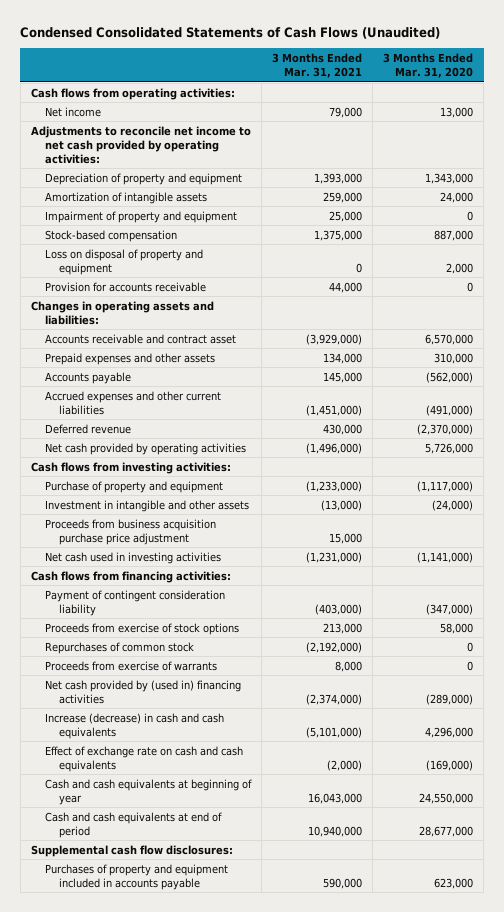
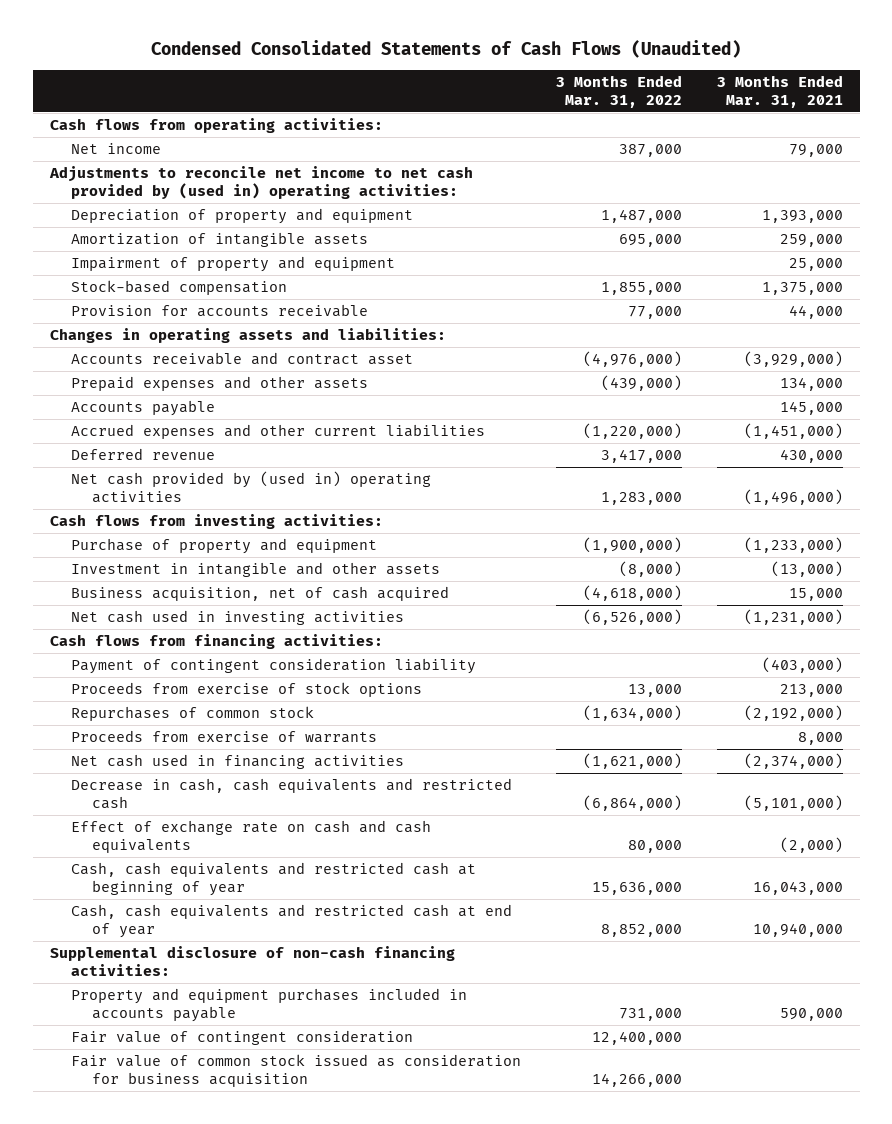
[383,52,474,78] 3 Months Ended Mar. 31, 2020 -> none
none -> [555,74,682,108] 3 Months Ended Mar. 31, 2022
[30,125,251,164] Adjustments to reconcile net income to net cash provided by operating activities: -> [48,166,473,200] Adjustments to reconcile net income to net cash provided by (used in) operating activities:
[45,248,204,275] Loss on disposal of property and equipment -> none
[45,442,247,455] Net cash provided by operating activities -> [71,471,432,504] Net cash provided by (used in) operating activities
[45,518,217,545] Proceeds from business acquisition purchase price adjustment -> none
none -> [71,586,450,602] Business acquisition, net of cash acquired
[45,679,242,704] Net cash provided by (used in) financing activities -> [71,754,405,770] Net cash used in financing activities
[45,712,225,739] Increase (decrease) in cash and cash equivalents -> [71,778,513,810] Decrease in cash, cash equivalents and restricted cash
[30,844,233,857] Supplemental cash flow disclosures: -> none
[45,778,253,805] Cash and cash equivalents at beginning of year -> [71,862,477,897] Cash, cash equivalents and restricted cash at beginning of year
[45,811,223,838] Cash and cash equivalents at end of period -> [71,904,513,939] Cash, cash equivalents and restricted cash at end of year
none -> [49,946,455,977] Supplemental disclosure of non-cash financing activities:
[45,863,229,890] Purchases of property and equipment included in accounts payable -> [71,988,468,1023] Property and equipment purchases included in accounts payable
none -> [71,1030,414,1046] Fair value of contingent consideration
none -> [71,1054,522,1088] Fair value of common stock issued as consideration for business acquisition

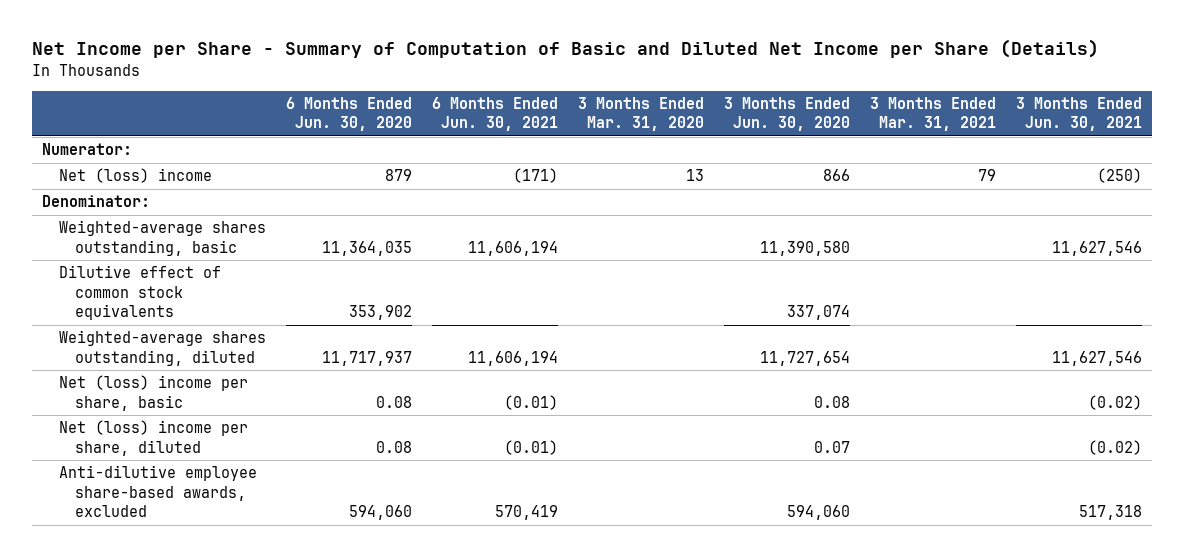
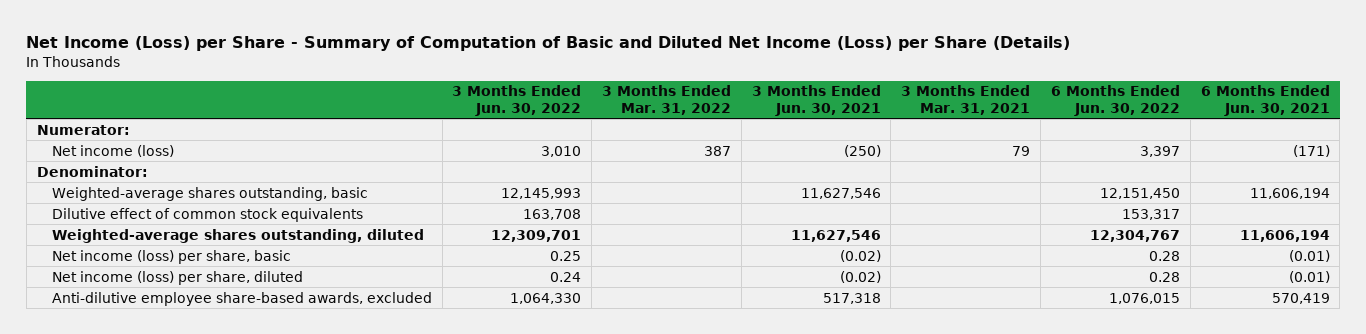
[31,39,1099,59] Net Income per Share - Summary of Computation of Basic and Diluted Net Income per Share (Details) -> [26,35,1071,51] Net Income (Loss) per Share - Summary of Computation of Basic and Diluted Net Income (Loss) per Share (Details)
[285,96,412,132] 6 Months Ended Jun. 30, 2020 -> none
[577,96,704,132] 3 Months Ended Mar. 31, 2020 -> none
[723,96,850,132] 3 Months Ended Jun. 30, 2020 -> none
none -> [452,85,582,116] 3 Months Ended Jun. 30, 2022
none -> [602,85,732,115] 3 Months Ended Mar. 31, 2022
none -> [1050,85,1180,116] 6 Months Ended Jun. 30, 2022
[58,168,212,184] Net (loss) income -> [51,144,174,157] Net income (loss)
[58,375,248,411] Net (loss) income per share, basic -> [51,249,291,264] Net income (loss) per share, basic
[58,420,248,456] Net (loss) income per share, diluted -> [51,270,303,285] Net income (loss) per share, diluted

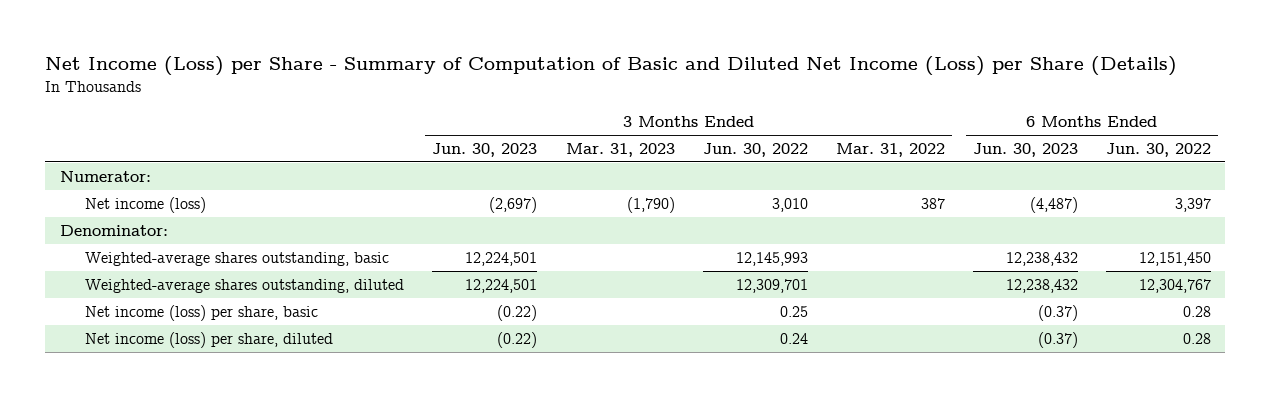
[751,85,881,116] 3 Months Ended Jun. 30, 2021 -> none
[901,85,1031,115] 3 Months Ended Mar. 31, 2021 -> none
[1200,85,1330,116] 6 Months Ended Jun. 30, 2021 -> none
none -> [432,142,538,157] Jun. 30, 2023
none -> [565,142,675,157] Mar. 31, 2023
none -> [973,142,1079,157] Jun. 30, 2023
[51,207,363,222] Dilutive effect of common stock equivalents -> none
[51,291,432,306] Anti-dilutive employee share-based awards, excluded -> none

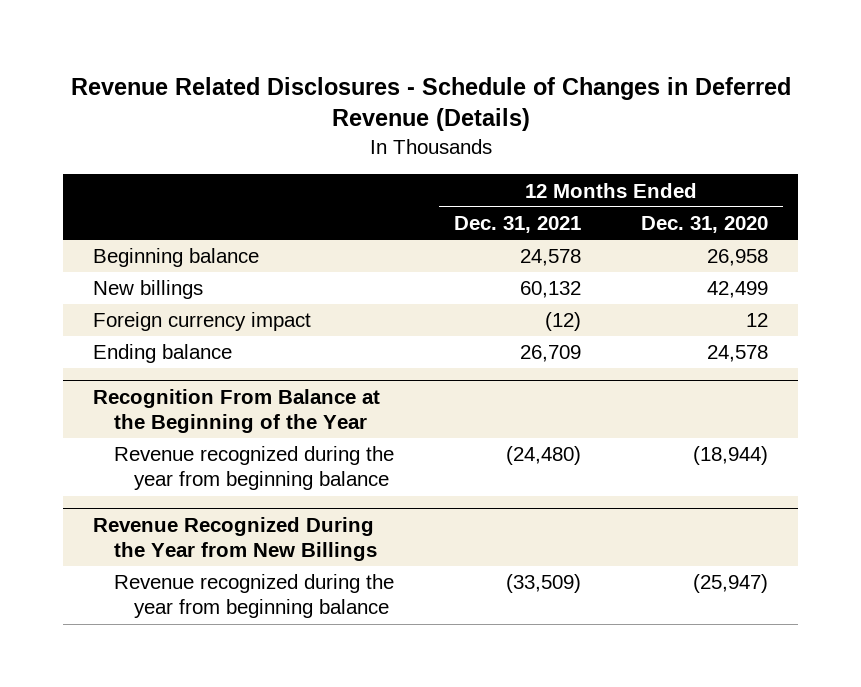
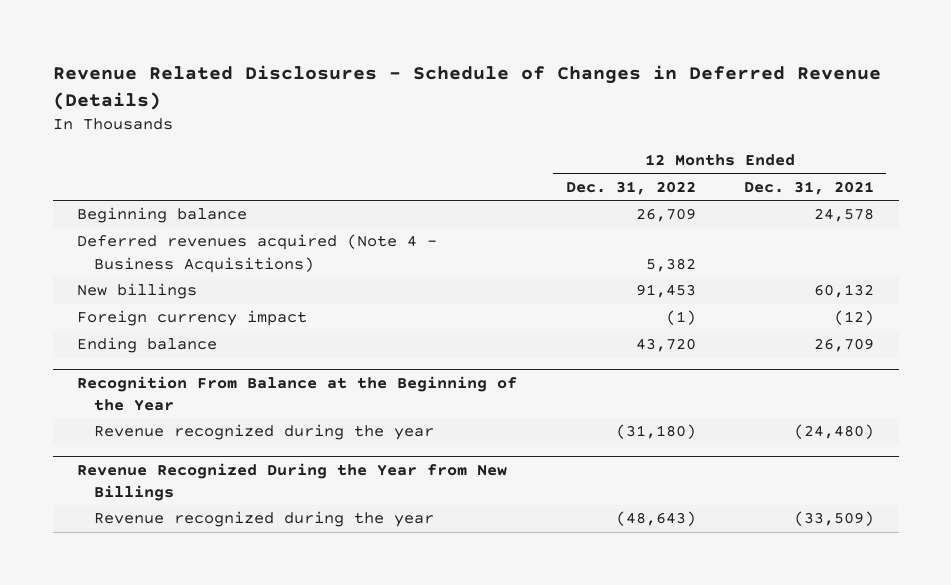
[641,215,769,233] Dec. 31, 2020 -> none
none -> [565,180,696,195] Dec. 31, 2022
none -> [76,234,437,273] Deferred revenues acquired (Note 4 - Business Acquisitions)
[113,446,394,491] Revenue recognized during the year from beginning balance -> [93,424,434,441] Revenue recognized during the year
[113,574,394,619] Revenue recognized during the year from beginning balance -> [93,511,434,528] Revenue recognized during the year

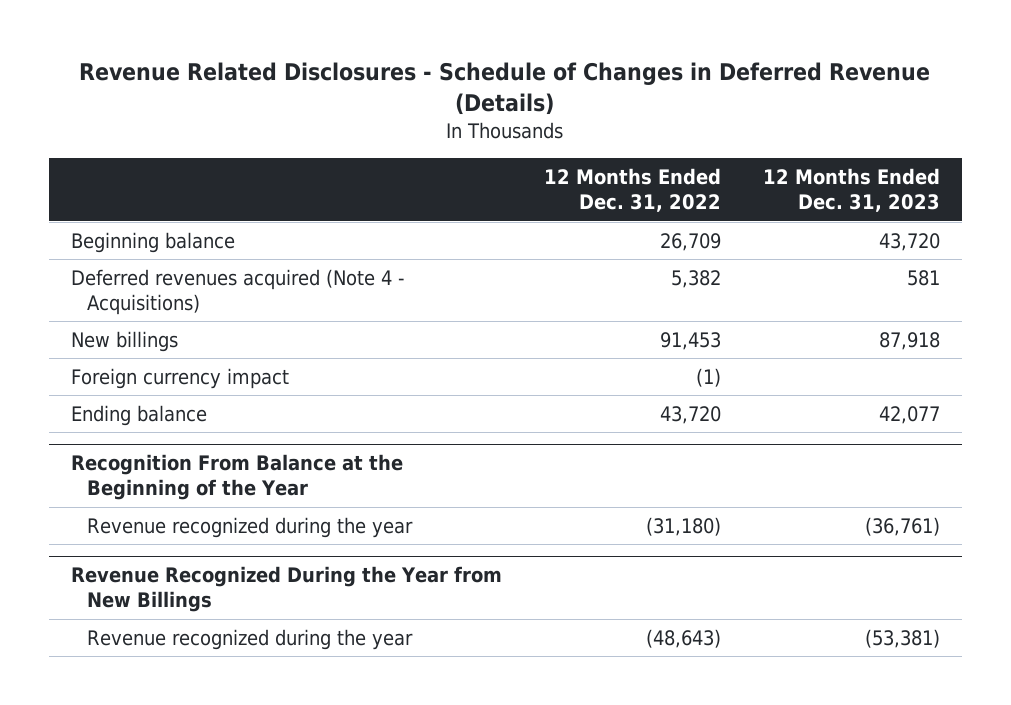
[744,180,875,195] Dec. 31, 2021 -> none
none -> [763,168,941,213] 12 Months Ended Dec. 31, 2023
[76,234,437,273] Deferred revenues acquired (Note 4 - Business Acquisitions) -> [70,268,405,315] Deferred revenues acquired (Note 4 - Acquisitions)

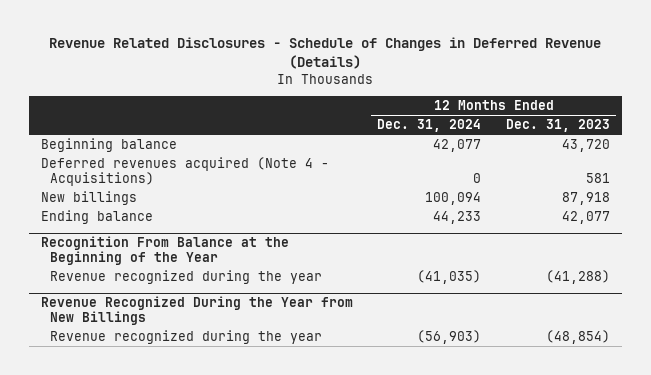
[543,168,721,213] 12 Months Ended Dec. 31, 2022 -> none
none -> [377,119,482,133] Dec. 31, 2024
[70,367,289,389] Foreign currency impact -> none
[865,516,941,536] (36,761) -> [546,270,611,285] (41,288)
[865,628,941,648] (53,381) -> [546,330,611,345] (48,854)

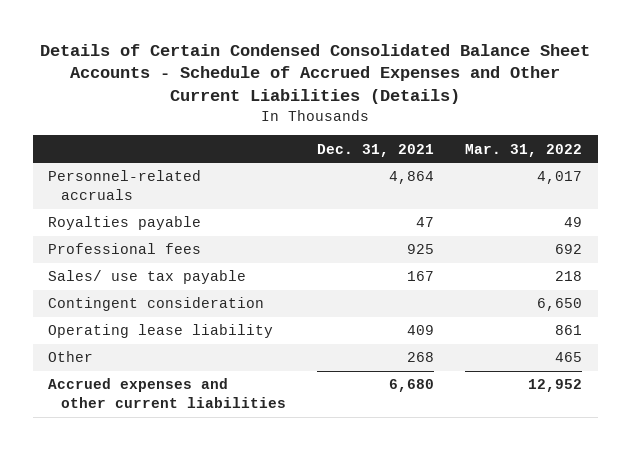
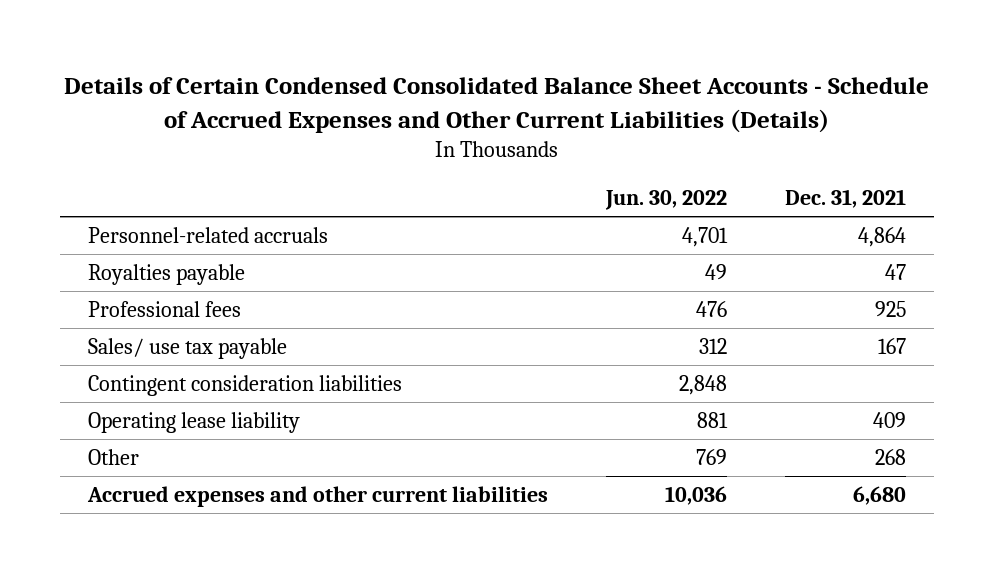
[465,143,583,157] Mar. 31, 2022 -> none
none -> [604,190,727,211] Jun. 30, 2022
[48,297,265,312] Contingent consideration -> [88,375,403,397] Contingent consideration liabilities

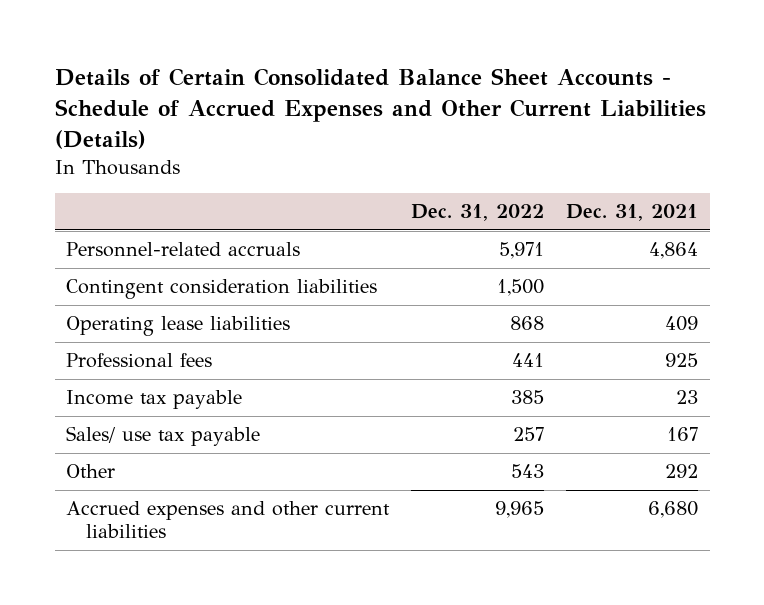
[63,76,929,133] Details of Certain Condensed Consolidated Balance Sheet Accounts - Schedule of Accrued Expenses and Other Current Liabilities (Details) -> [54,68,706,149] Details of Certain Consolidated Balance Sheet Accounts - Schedule of Accrued Expenses and Other Current Liabilities (Details)
[604,190,727,211] Jun. 30, 2022 -> none
none -> [411,204,545,222] Dec. 31, 2022
[88,264,246,286] Royalties payable -> none
[88,375,403,397] Contingent consideration liabilities -> [65,279,377,300] Contingent consideration liabilities
none -> [65,316,290,337] Operating lease liabilities
none -> [65,390,242,410] Income tax payable
[88,412,301,434] Operating lease liability -> none
[874,449,906,466] 268 -> [665,464,699,479] 292

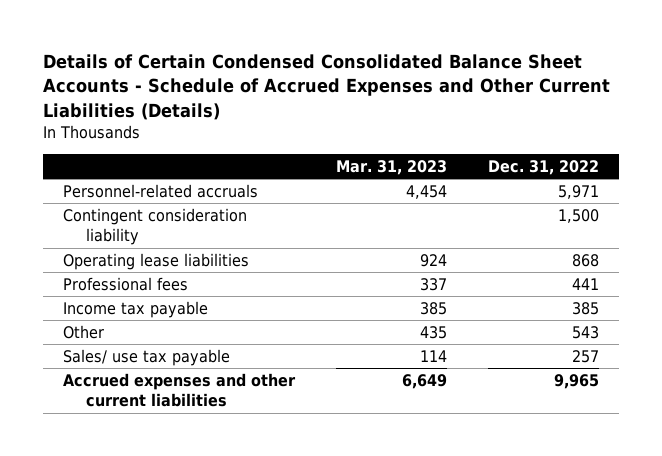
[54,68,706,149] Details of Certain Consolidated Balance Sheet Accounts - Schedule of Accrued Expenses and Other Current Liabilities (Details) -> [42,53,610,120] Details of Certain Condensed Consolidated Balance Sheet Accounts - Schedule of Accrued Expenses and Other Current Liabilities (Details)
[566,204,699,222] Dec. 31, 2021 -> none
none -> [335,159,447,175] Mar. 31, 2023
[65,279,377,300] Contingent consideration liabilities -> [63,207,248,246] Contingent consideration liability
[65,426,260,447] Sales/ use tax payable -> [63,348,231,366] Sales/ use tax payable

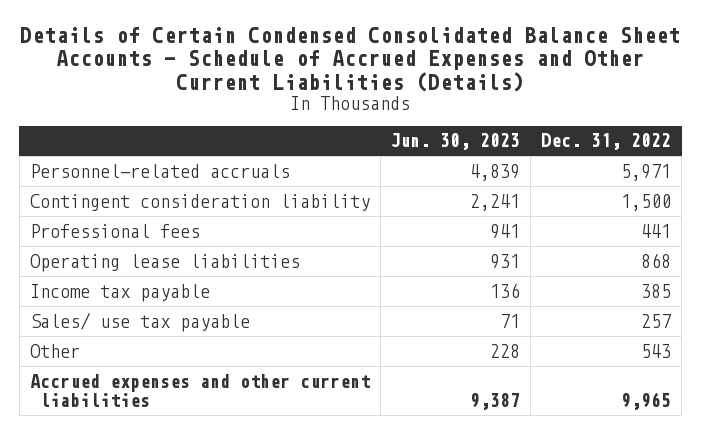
[335,159,447,175] Mar. 31, 2023 -> none
none -> [390,133,521,151] Jun. 30, 2023
[63,252,250,270] Operating lease liabilities -> [29,253,300,272] Operating lease liabilities
[63,324,105,339] Other -> [29,343,80,358] Other

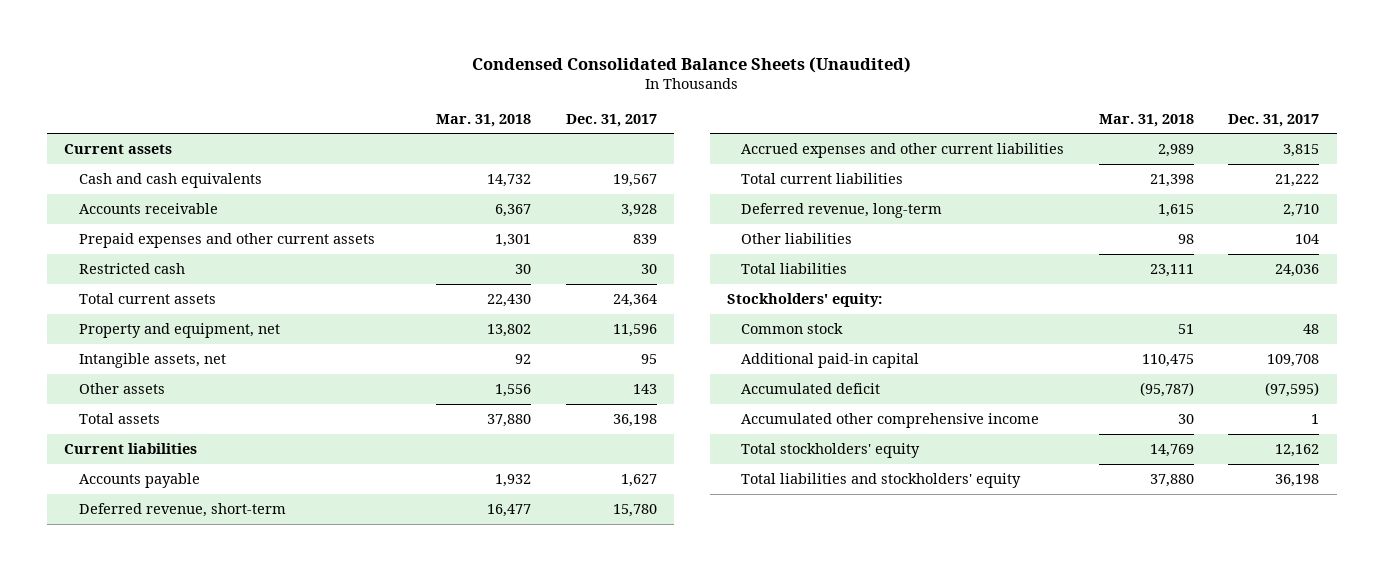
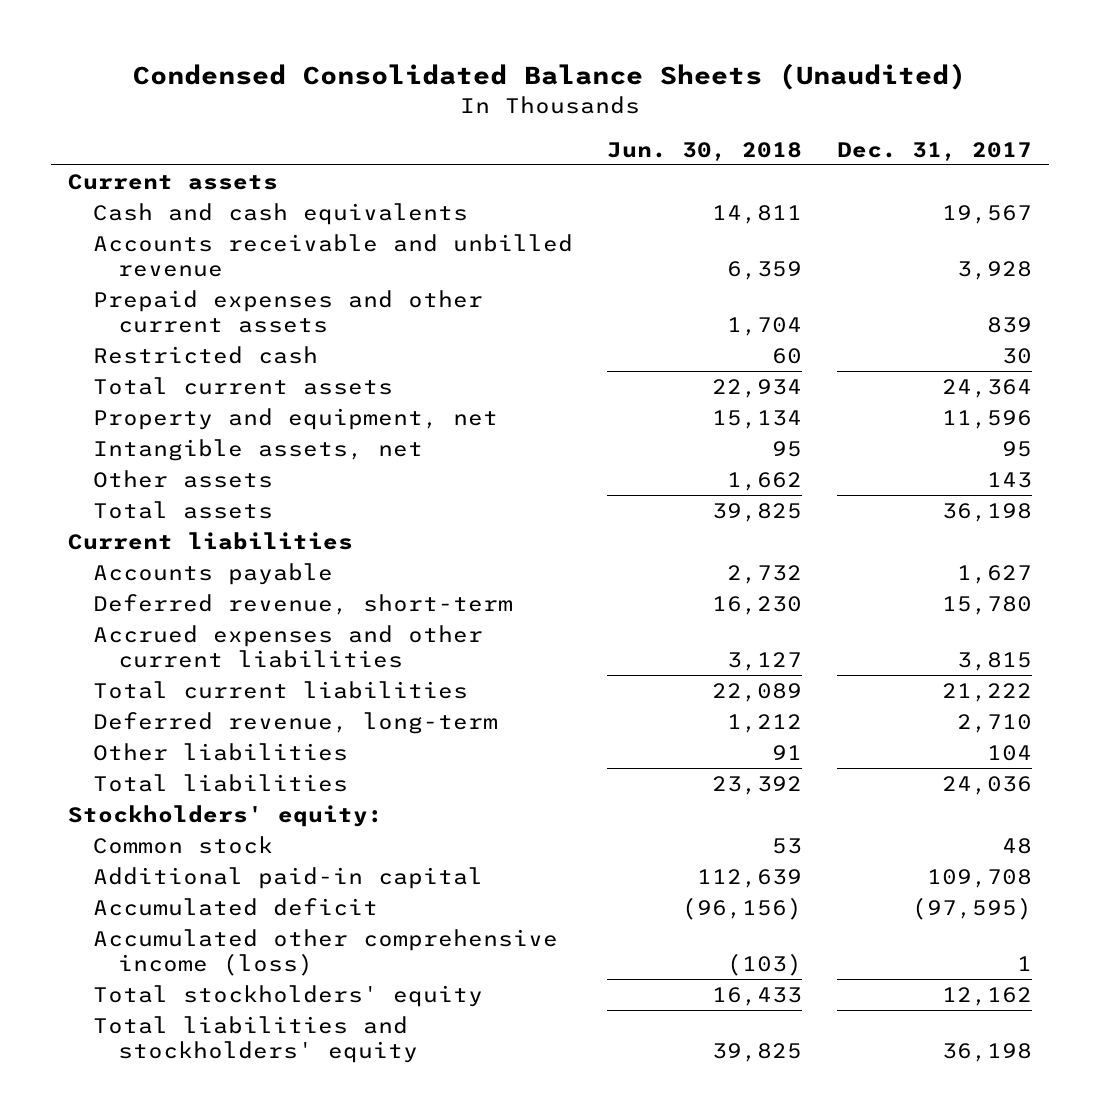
[436,113,532,127] Mar. 31, 2018 -> none
none -> [607,141,803,161] Jun. 30, 2018
[78,203,218,215] Accounts receivable -> [93,233,574,277] Accounts receivable and unbilled revenue
[741,413,1040,429] Accumulated other comprehensive income -> [93,928,559,976] Accumulated other comprehensive income (loss)

